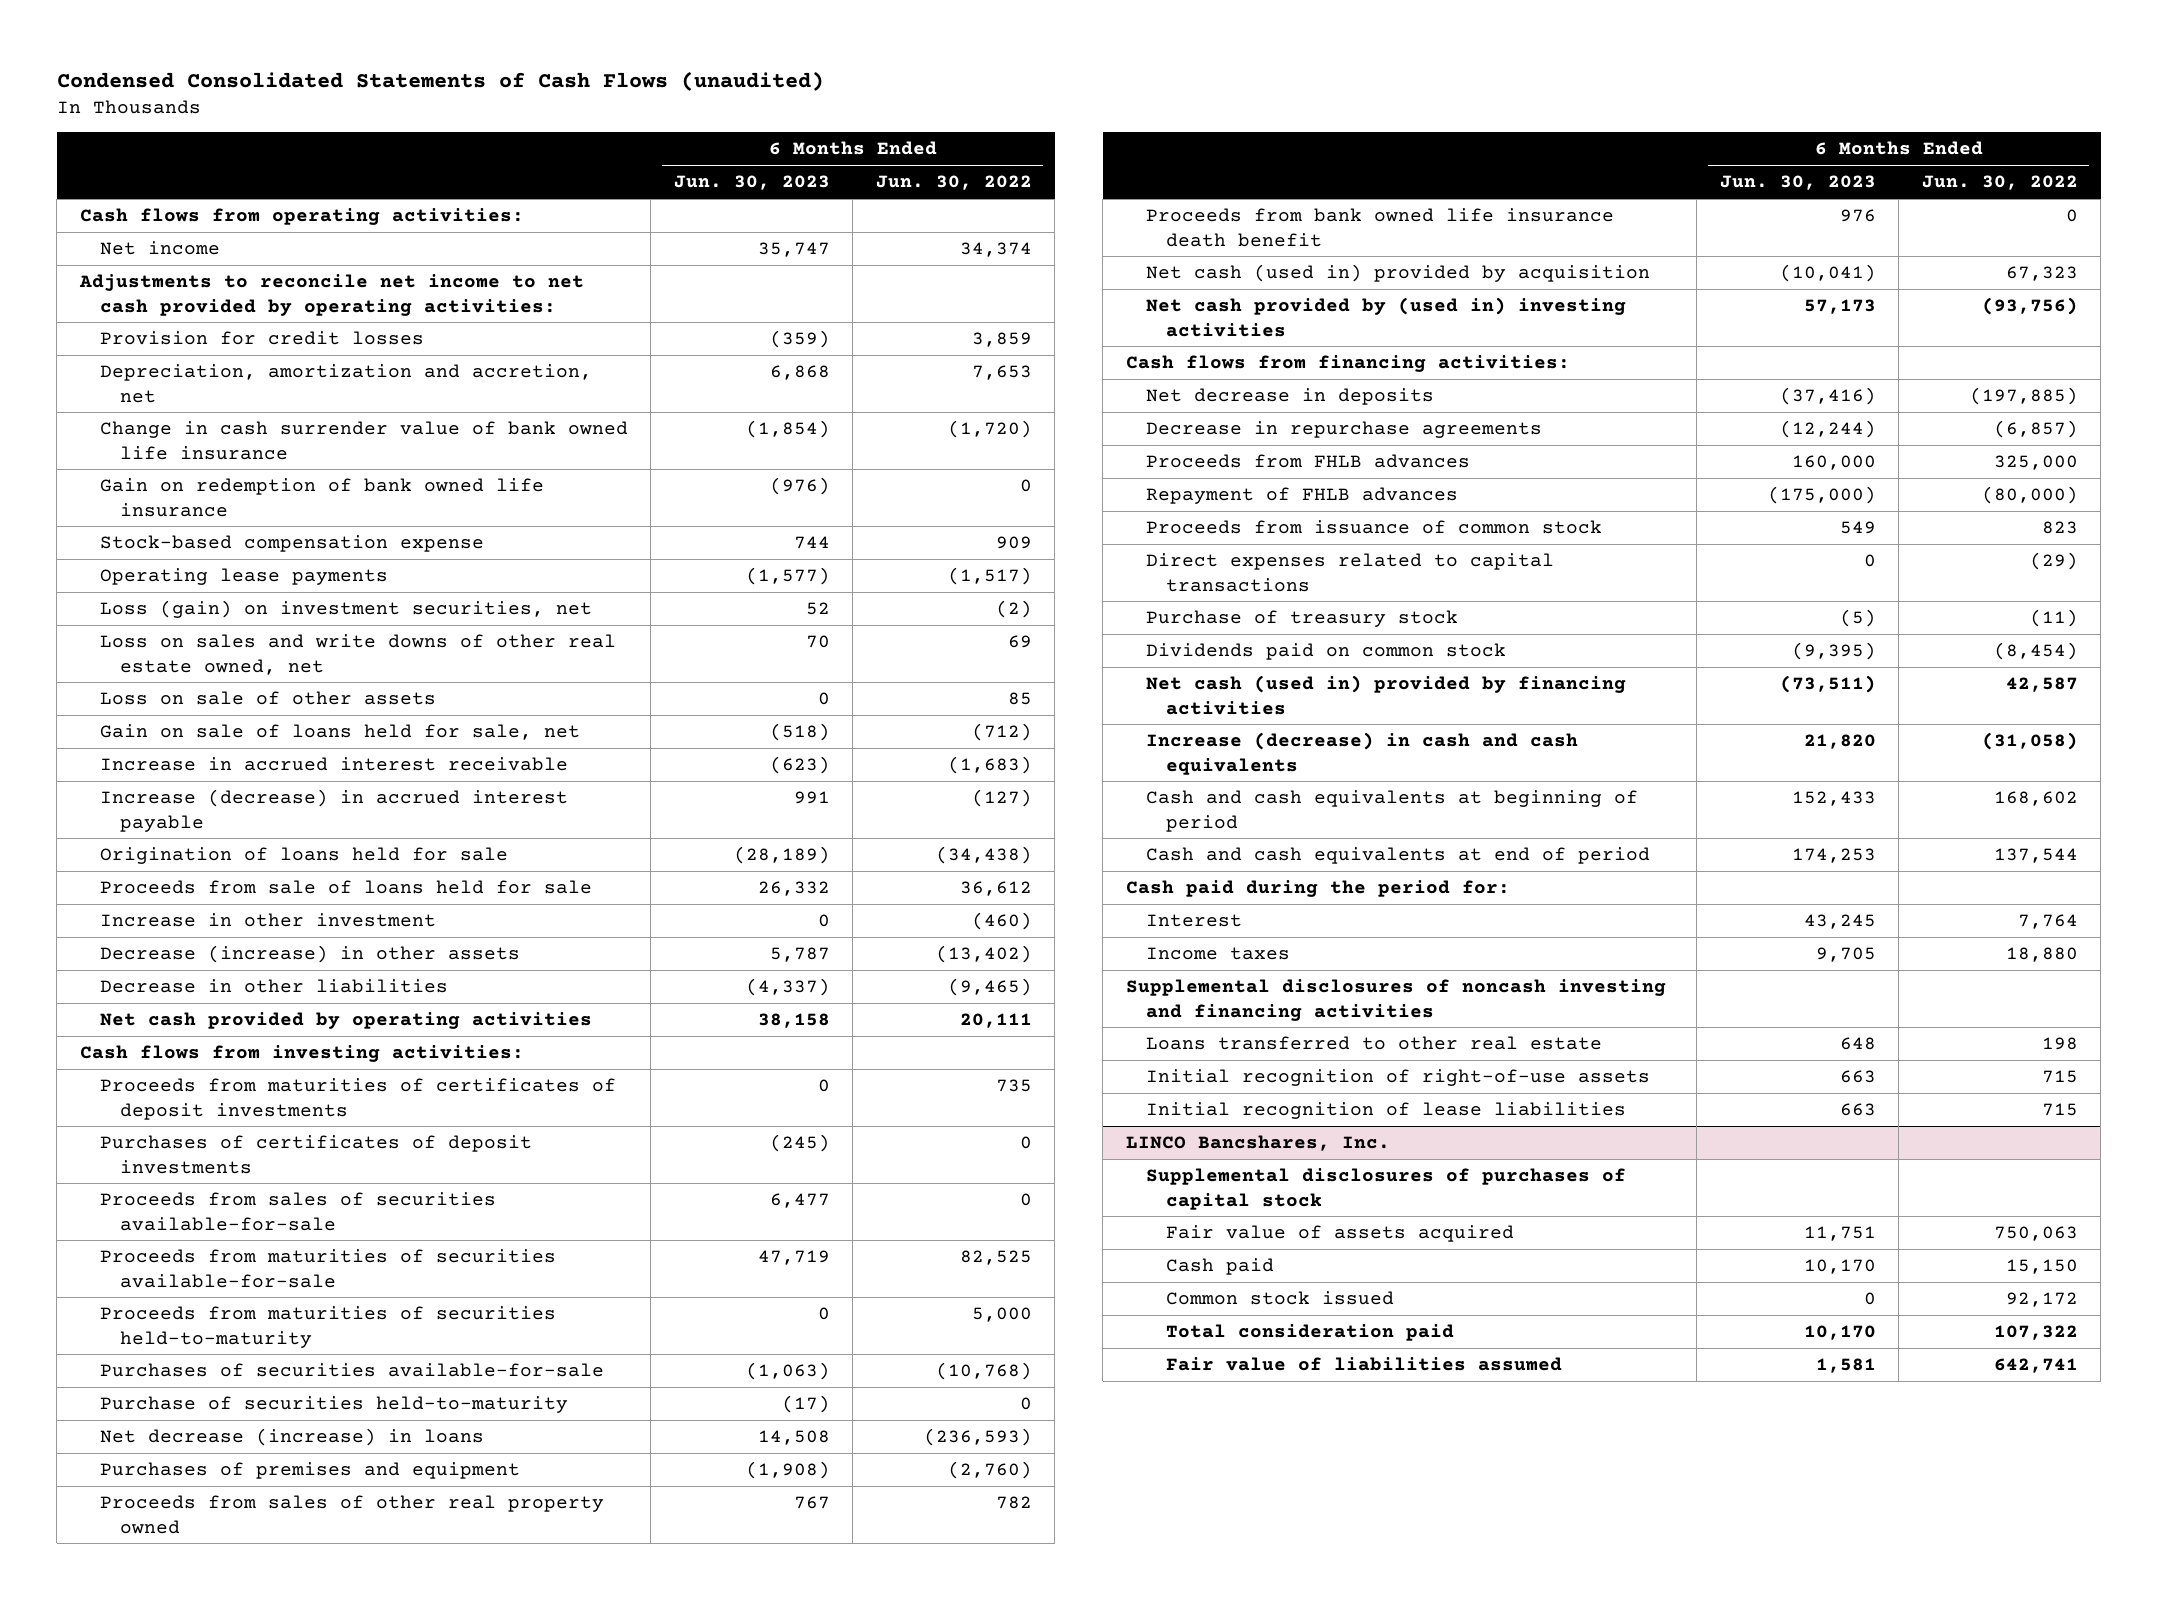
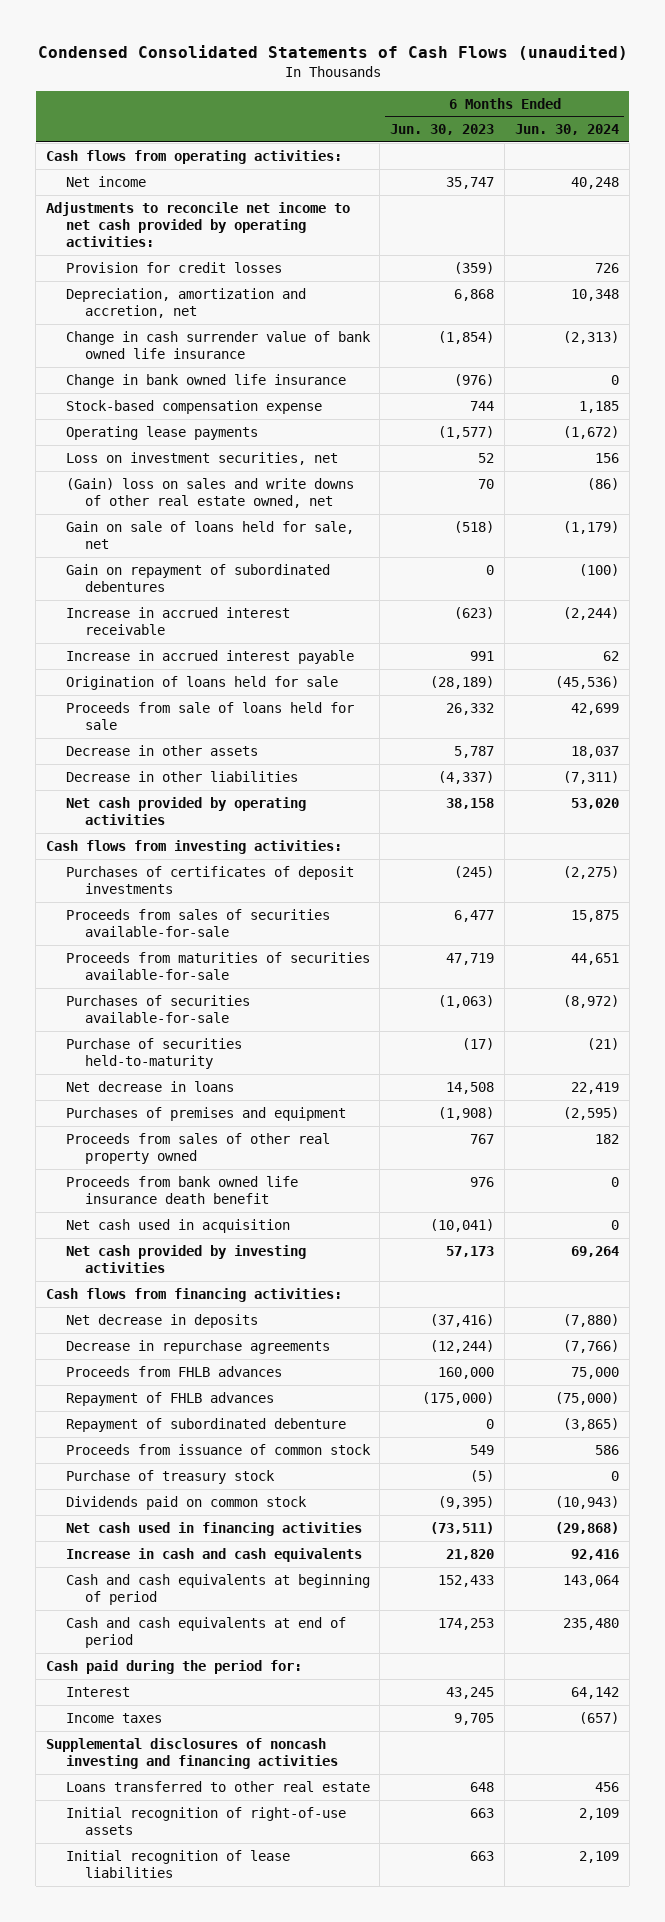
[875,175,1032,191] Jun. 30, 2022 -> none
none -> [515,124,620,136] Jun. 30, 2024
[99,478,544,517] Gain on redemption of bank owned life insurance -> [65,373,346,388] Change in bank owned life insurance
[99,691,436,706] Loss on sale of other assets -> none
[99,600,592,619] Loss (gain) on investment securities, net -> [65,451,338,465] Loss on investment securities, net
[99,634,616,675] Loss on sales and write downs of other real estate owned, net -> [65,477,354,508] (Gain) loss on sales and write downs of other real estate owned, net
none -> [65,563,330,592] Gain on repayment of subordinated debentures
[99,789,568,832] Increase (decrease) in accrued interest payable -> [65,649,354,664] Increase in accrued interest payable
[99,913,436,928] Increase in other investment -> none
[99,945,520,964] Decrease (increase) in other assets -> [65,744,258,756] Decrease in other assets
[99,1078,616,1120] Proceeds from maturities of certificates of deposit investments -> none
[99,1306,556,1348] Proceeds from maturities of securities held-to-maturity -> none
[99,1428,484,1447] Net decrease (increase) in loans -> [65,1080,234,1092] Net decrease in loans
[1145,264,1650,283] Net cash (used in) provided by acquisition -> [65,1218,290,1233] Net cash used in acquisition
[1145,297,1626,337] Net cash provided by (used in) investing activities -> [65,1244,306,1273] Net cash provided by investing activities
none -> [65,1417,346,1432] Repayment of subordinated debenture
[1145,553,1554,592] Direct expenses related to capital transactions -> none
[1145,675,1626,715] Net cash (used in) provided by financing activities -> [65,1521,362,1536] Net cash used in financing activities
[1145,732,1578,775] Increase (decrease) in cash and cash equivalents -> [65,1547,362,1562] Increase in cash and cash equivalents
[1125,1135,1390,1152] LINCO Bancshares, Inc. -> none
[1145,1168,1626,1210] Supplemental disclosures of purchases of capital stock -> none
[1165,1225,1514,1243] Fair value of assets acquired -> none
[1165,1258,1274,1276] Cash paid -> none
[1165,1291,1394,1306] Common stock issued -> none
[1165,1324,1454,1342] Total consideration paid -> none
[1165,1357,1562,1372] Fair value of liabilities assumed -> none

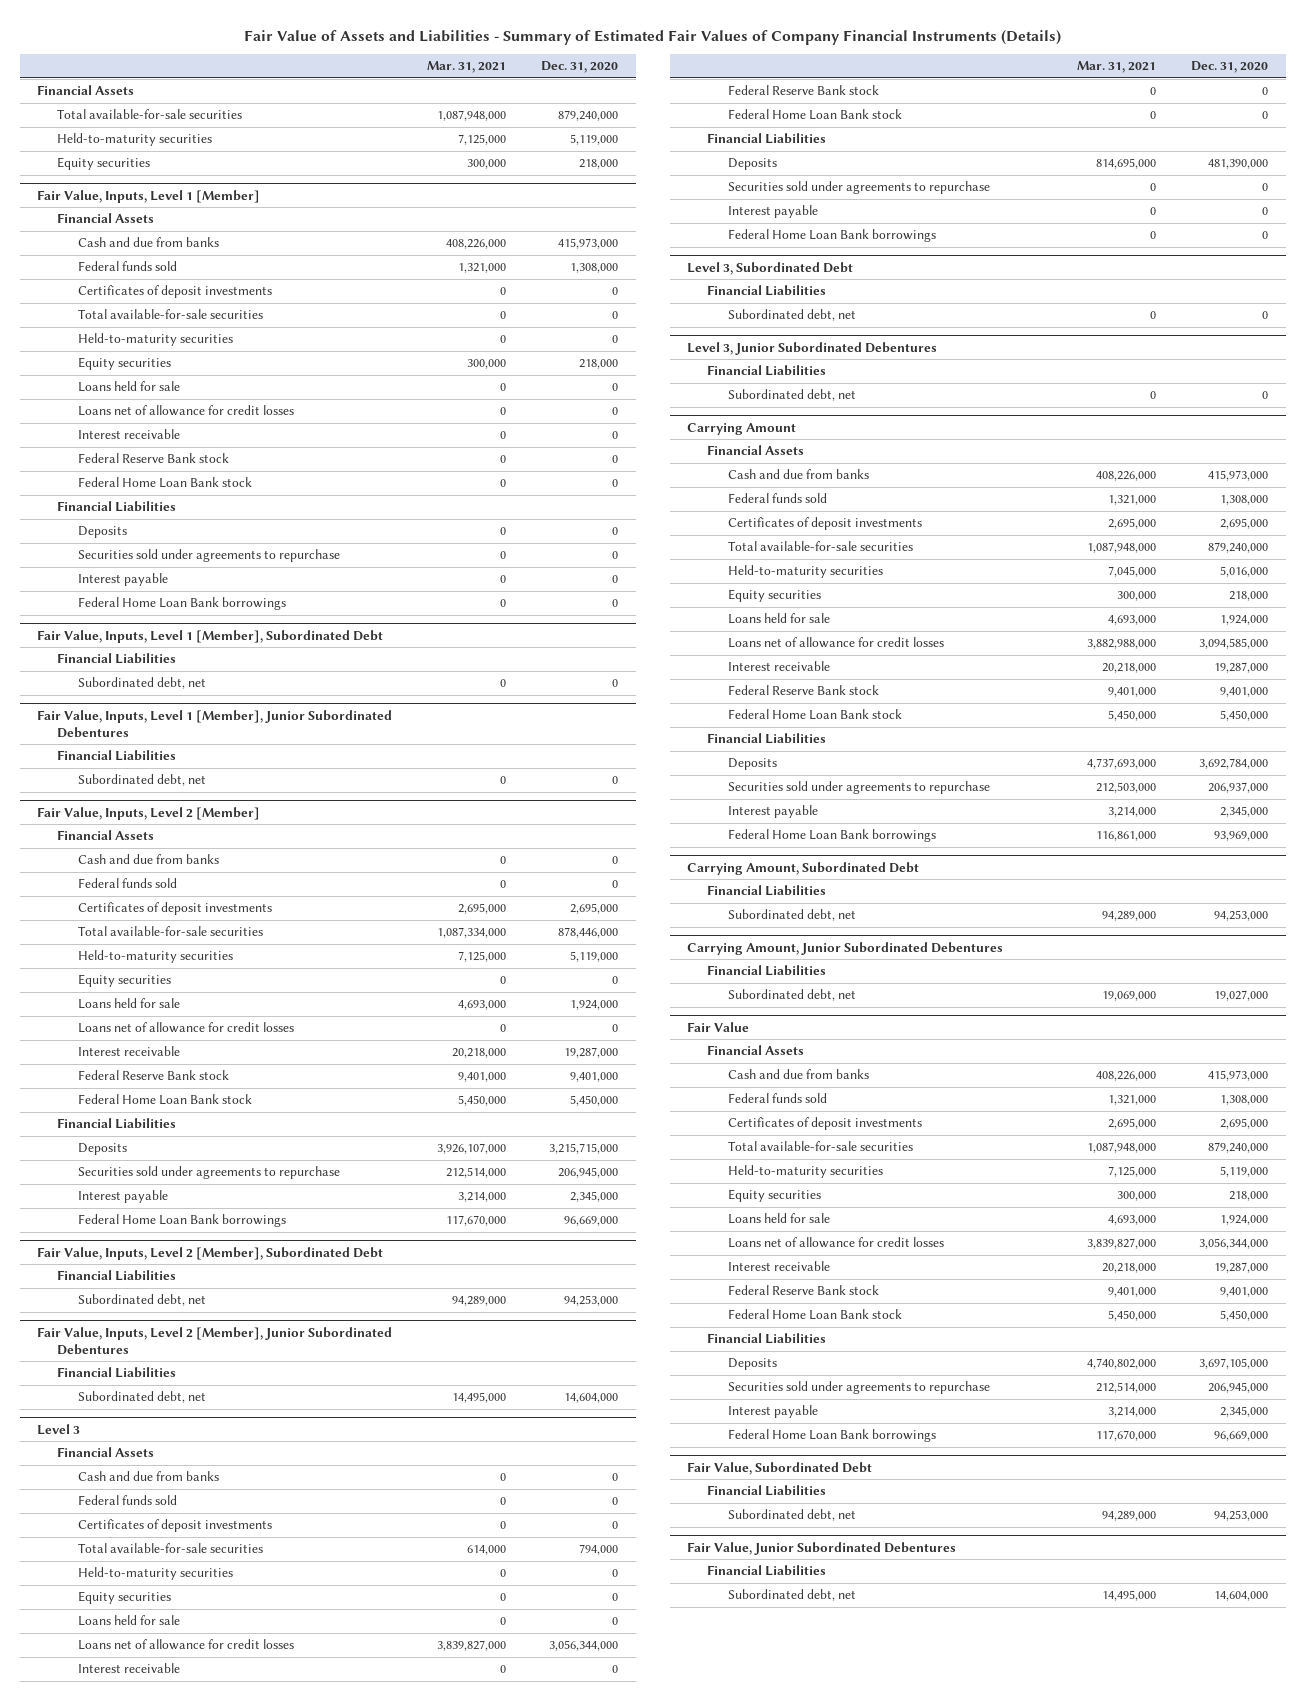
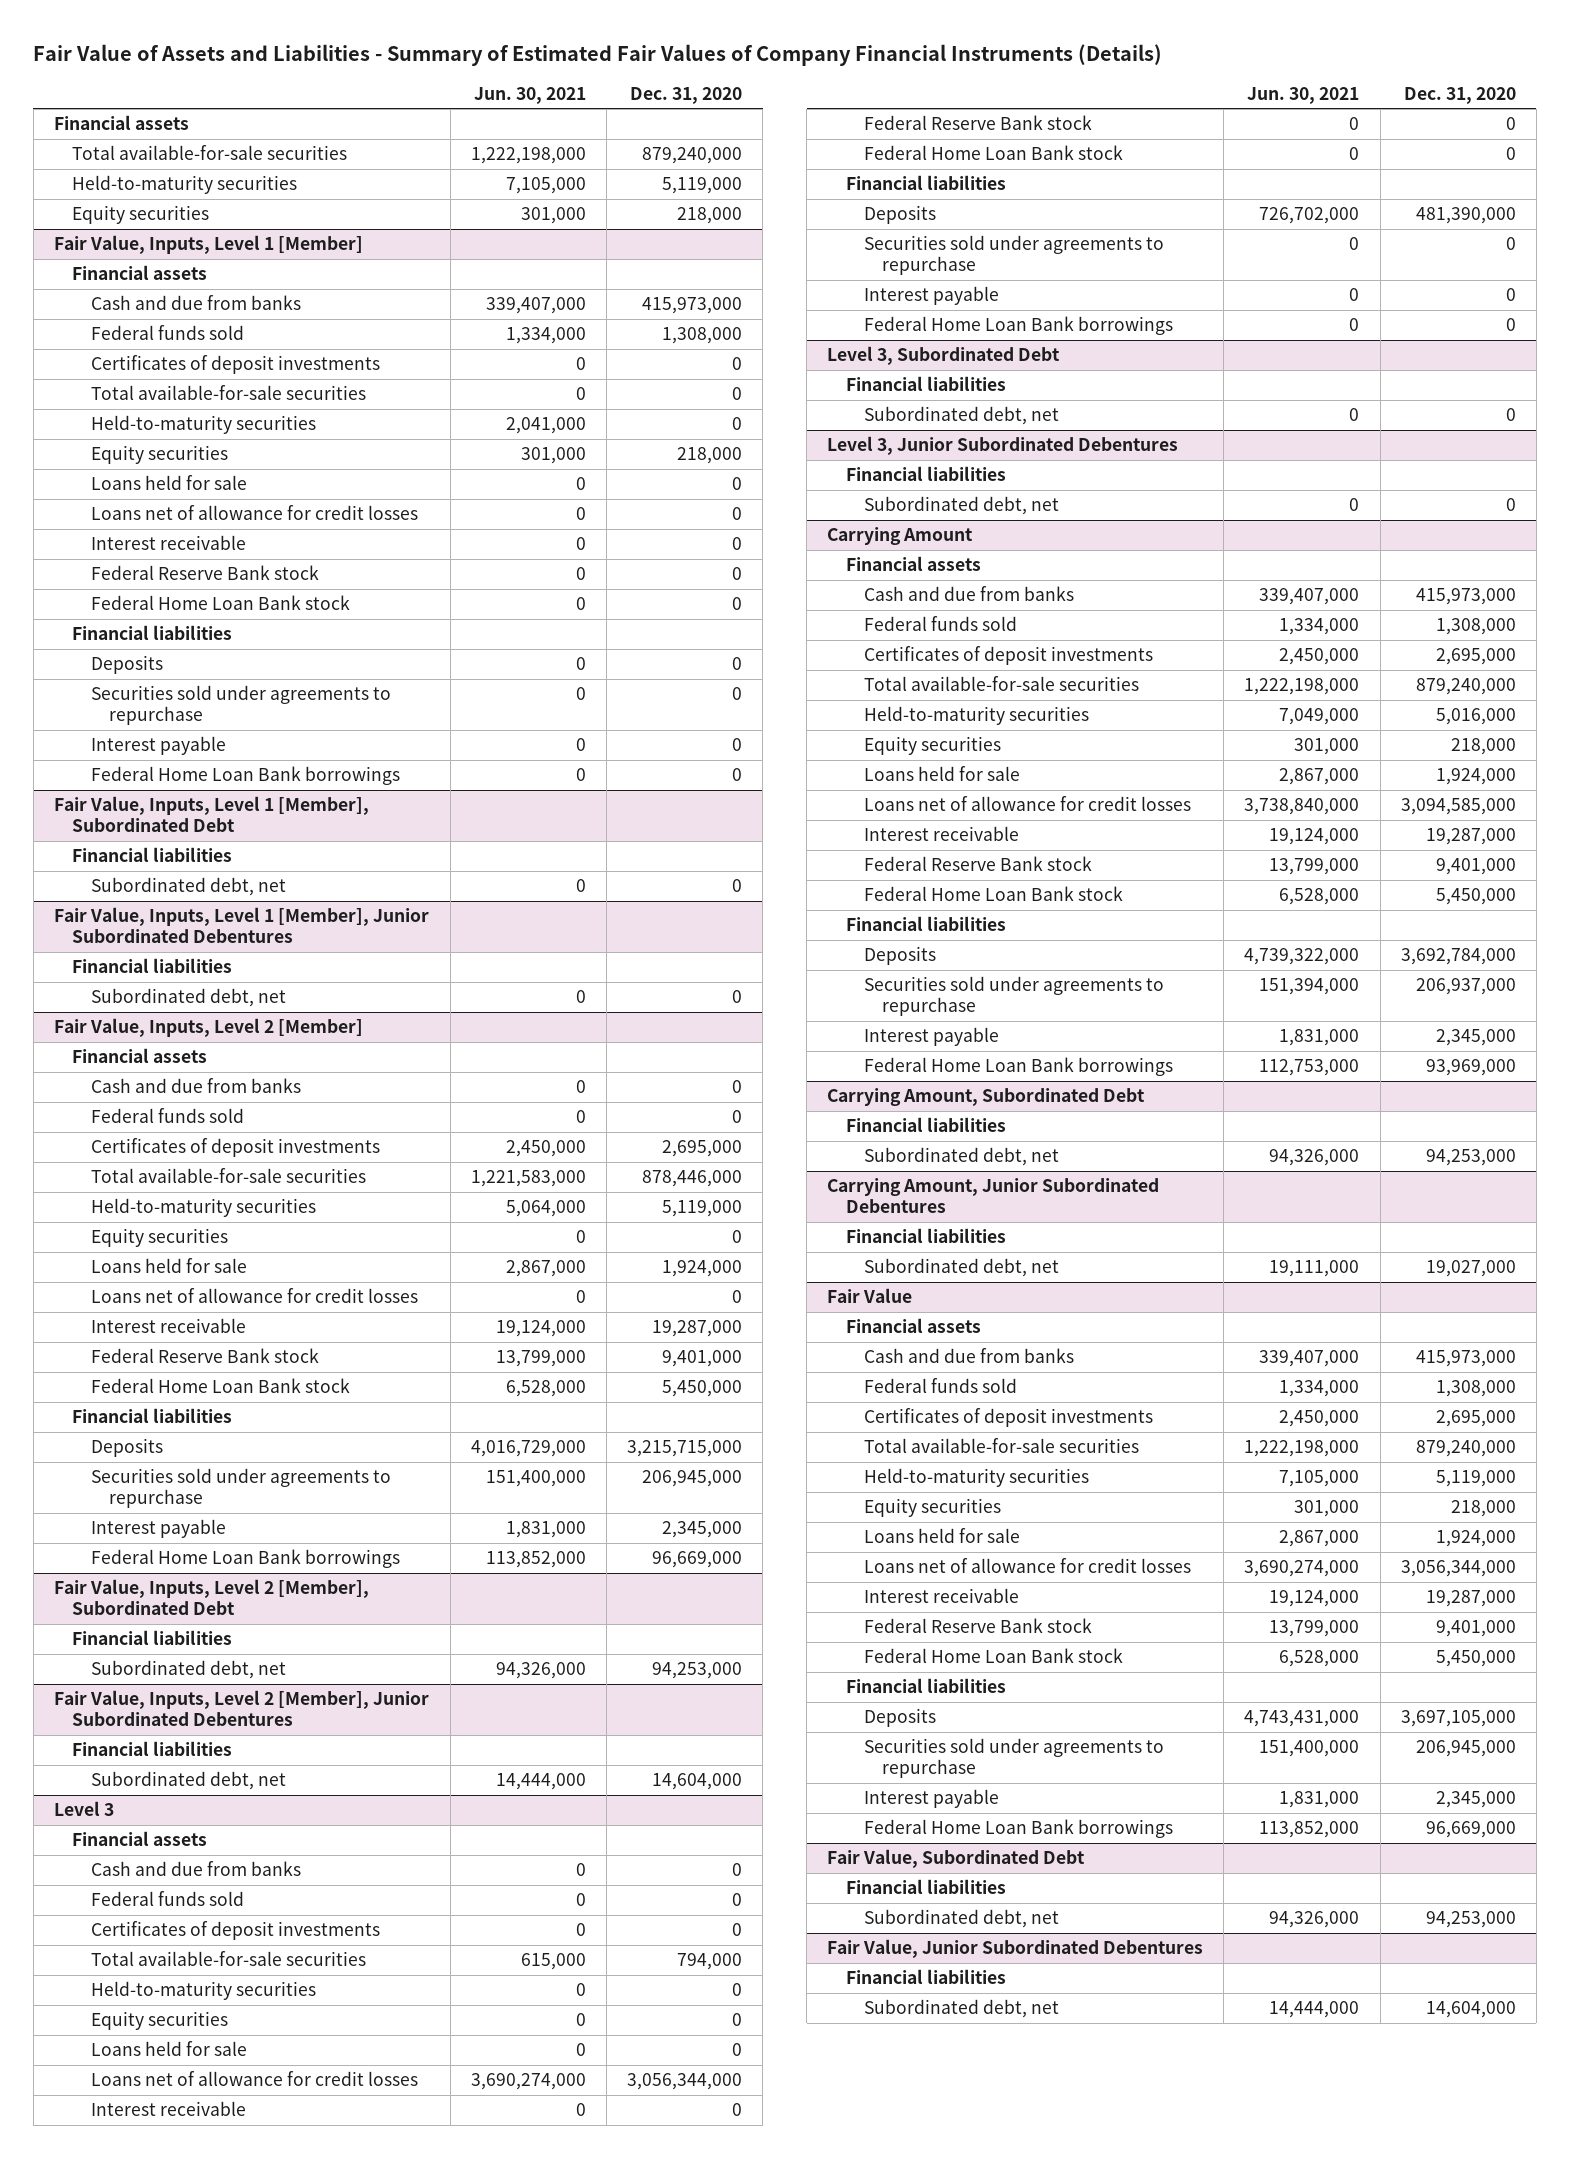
[427,61,507,74] Mar. 31, 2021 -> none
none -> [474,86,587,104] Jun. 30, 2021
[37,85,135,96] Financial Assets -> [54,115,190,131] Financial assets
[57,213,155,224] Financial Assets -> [72,265,208,281] Financial assets
[57,501,177,513] Financial Liabilities -> [72,625,233,641] Financial liabilities
[57,653,177,665] Financial Liabilities -> [72,847,233,863] Financial liabilities
[57,750,177,762] Financial Liabilities -> [72,958,233,974] Financial liabilities
[57,830,155,841] Financial Assets -> [72,1048,208,1064] Financial assets
[57,1118,177,1130] Financial Liabilities -> [72,1408,233,1424] Financial liabilities
[57,1270,177,1282] Financial Liabilities -> [72,1630,233,1646] Financial liabilities
[57,1367,177,1379] Financial Liabilities -> [72,1741,233,1757] Financial liabilities
[57,1447,155,1458] Financial Assets -> [72,1831,208,1847] Financial assets
[707,133,827,145] Financial Liabilities -> [845,175,1006,191] Financial liabilities
[707,285,827,297] Financial Liabilities -> [845,376,1006,392] Financial liabilities
[707,365,827,377] Financial Liabilities -> [845,466,1006,482] Financial liabilities
[707,445,805,456] Financial Assets -> [845,556,981,572] Financial assets
[707,733,827,745] Financial Liabilities -> [845,916,1006,932] Financial liabilities
[707,885,827,897] Financial Liabilities -> [845,1117,1006,1133] Financial liabilities
[707,965,827,977] Financial Liabilities -> [845,1228,1006,1244] Financial liabilities
[707,1045,805,1056] Financial Assets -> [845,1318,981,1334] Financial assets
[707,1333,827,1345] Financial Liabilities -> [845,1678,1006,1694] Financial liabilities
[707,1485,827,1497] Financial Liabilities -> [845,1879,1006,1895] Financial liabilities
[707,1565,827,1577] Financial Liabilities -> [845,1969,1006,1985] Financial liabilities

